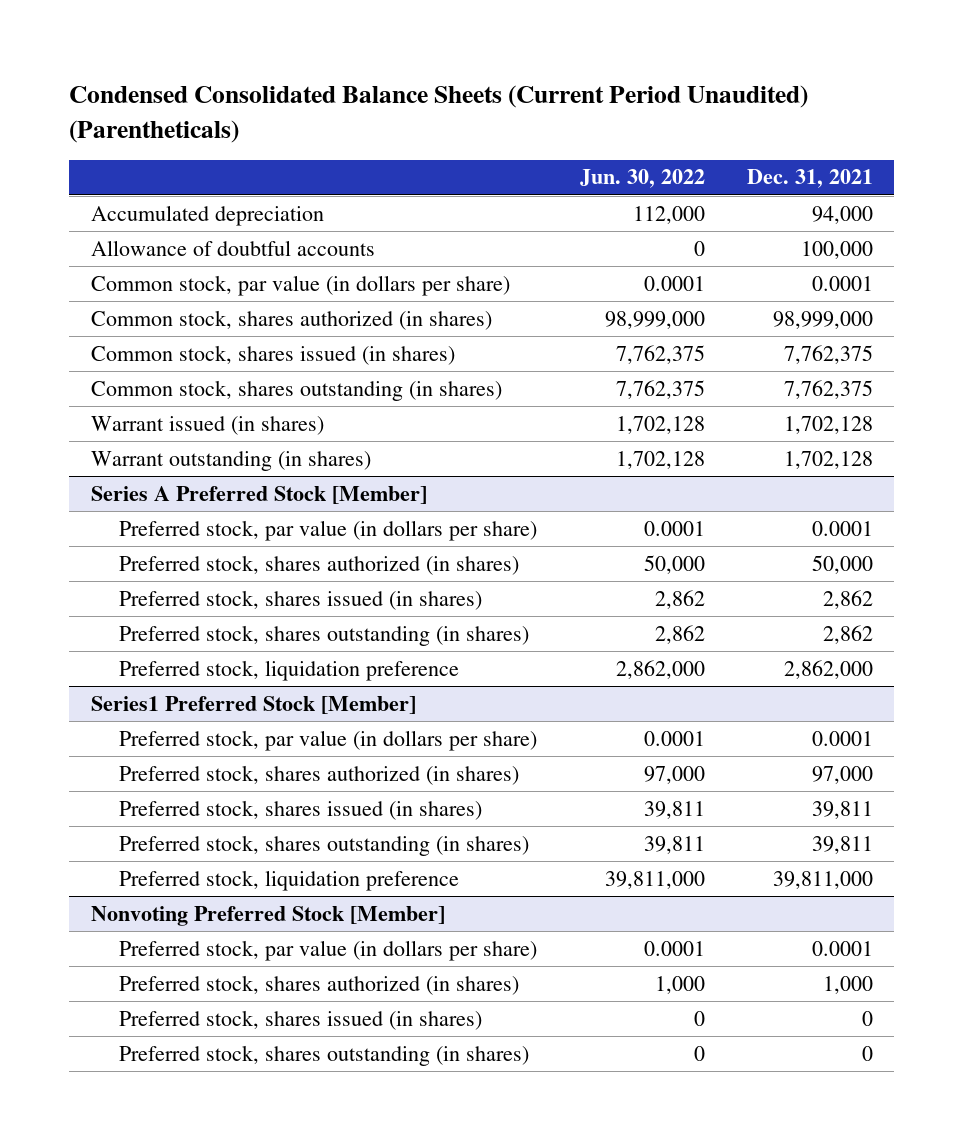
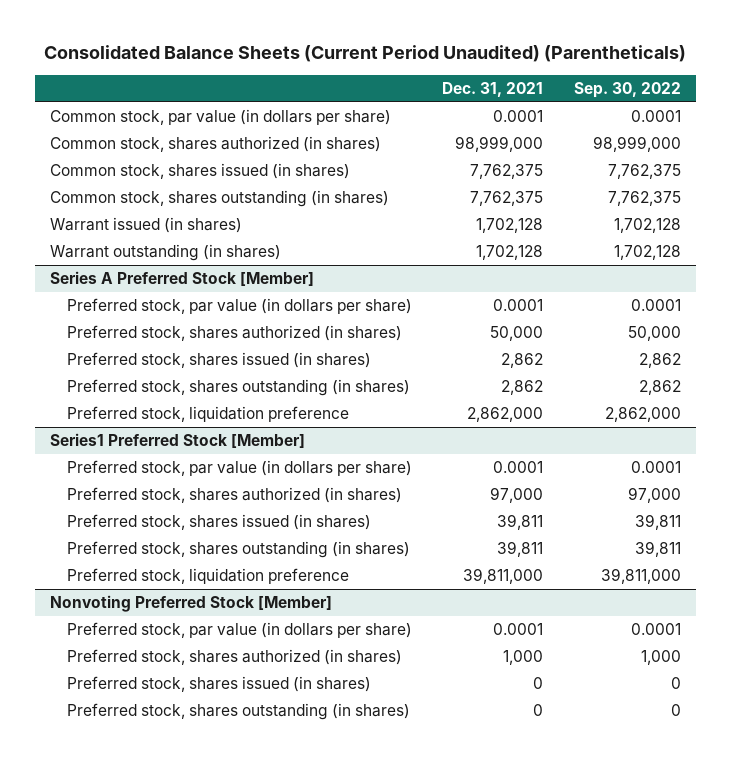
[69,85,809,143] Condensed Consolidated Balance Sheets (Current Period Unaudited) (Parentheticals) -> [44,45,687,63] Consolidated Balance Sheets (Current Period Unaudited) (Parentheticals)
[579,169,705,189] Jun. 30, 2022 -> none
none -> [573,82,681,99] Sep. 30, 2022
[90,204,324,226] Accumulated depreciation -> none
[90,239,375,256] Allowance of doubtful accounts -> none

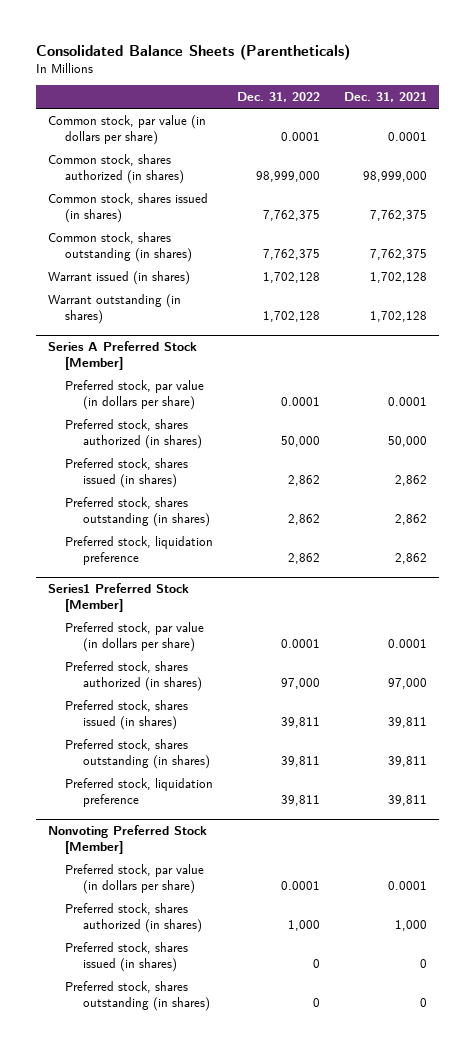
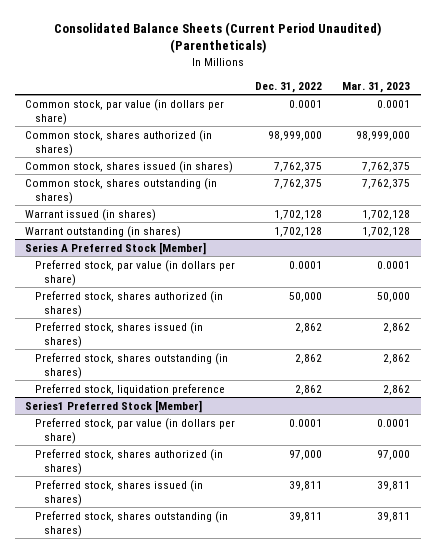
[35,43,350,60] Consolidated Balance Sheets (Parentheticals) -> [53,21,381,54] Consolidated Balance Sheets (Current Period Unaudited) (Parentheticals)
[344,92,428,103] Dec. 31, 2021 -> none
none -> [342,81,411,93] Mar. 31, 2023
[65,777,214,808] Preferred stock, liquidation preference -> none
[47,824,207,855] Nonvoting Preferred Stock [Member] -> none
[65,863,205,895] Preferred stock, par value (in dollars per share) -> none
[65,902,202,934] Preferred stock, shares authorized (in shares) -> none
[65,941,189,973] Preferred stock, shares issued (in shares) -> none
[65,980,210,1012] Preferred stock, shares outstanding (in shares) -> none

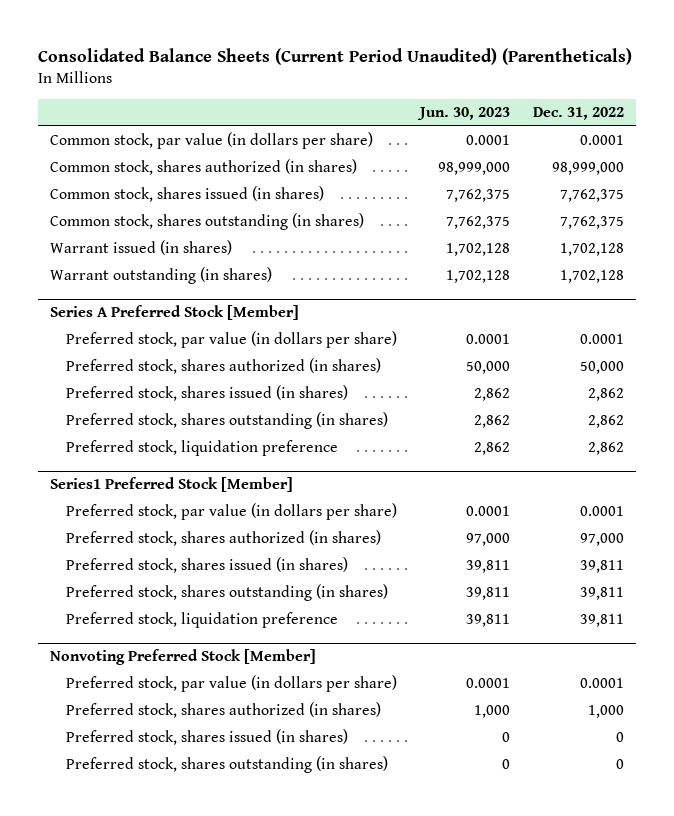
[342,81,411,93] Mar. 31, 2023 -> none
none -> [416,107,510,121] Jun. 30, 2023
none -> [65,612,338,629] Preferred stock, liquidation preference
none -> [49,649,316,666] Nonvoting Preferred Stock [Member]
none -> [65,675,397,693] Preferred stock, par value (in dollars per share)
none -> [65,702,381,719] Preferred stock, shares authorized (in shares)
none -> [65,729,348,746] Preferred stock, shares issued (in shares)
none -> [65,756,388,774] Preferred stock, shares outstanding (in shares)

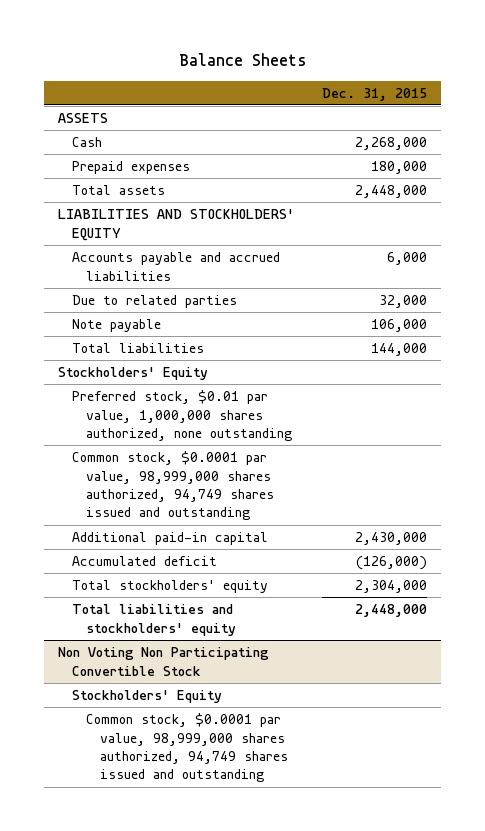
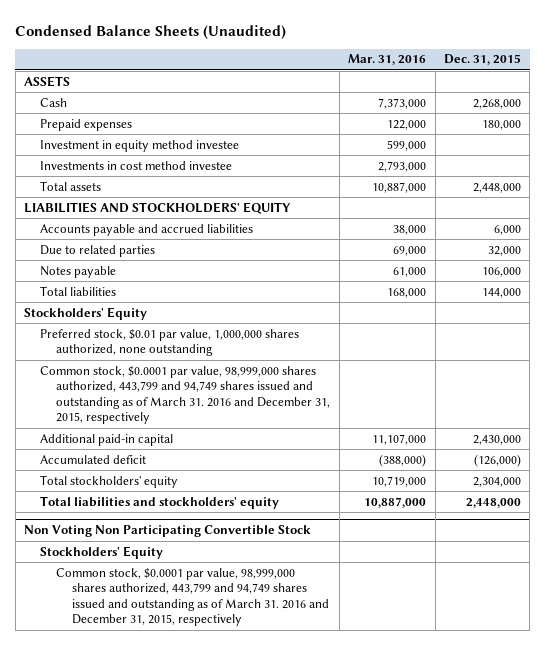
[178,53,307,67] Balance Sheets -> [15,24,287,40] Condensed Balance Sheets (Unaudited)
none -> [348,54,427,66] Mar. 31, 2016
none -> [40,139,240,152] Investment in equity method investee
none -> [40,160,233,170] Investments in cost method investee
[72,319,162,333] Note payable -> [40,265,117,278] Notes payable
[72,451,275,521] Common stock, $0.0001 par value, 98,999,000 shares authorized, 94,749 shares issued and outstanding -> [40,365,331,425] Common stock, $0.0001 par value, 98,999,000 shares authorized, 443,799 and 94,749 shares issued and outstanding as of March 31. 2016 and December 31, 2015, respectively
[86,713,289,783] Common stock, $0.0001 par value, 98,999,000 shares authorized, 94,749 shares issued and outstanding -> [56,567,330,627] Common stock, $0.0001 par value, 98,999,000 shares authorized, 443,799 and 94,749 shares issued and outstanding as of March 31. 2016 and December 31, 2015, respectively

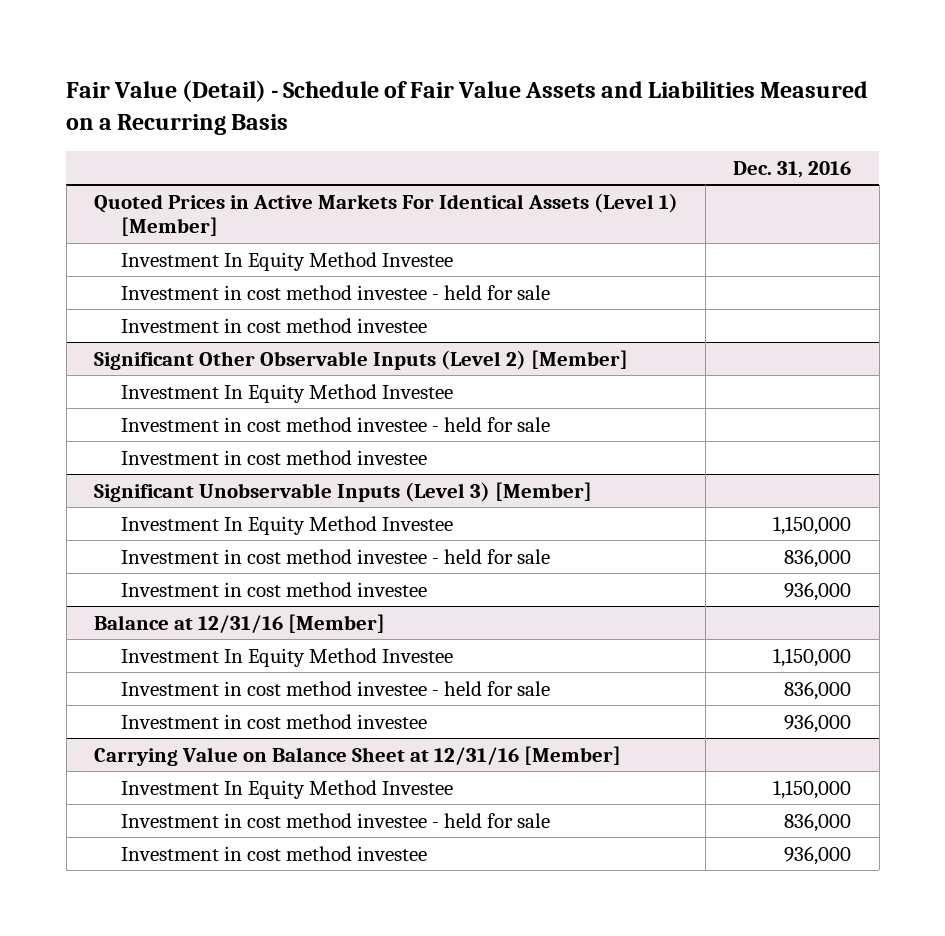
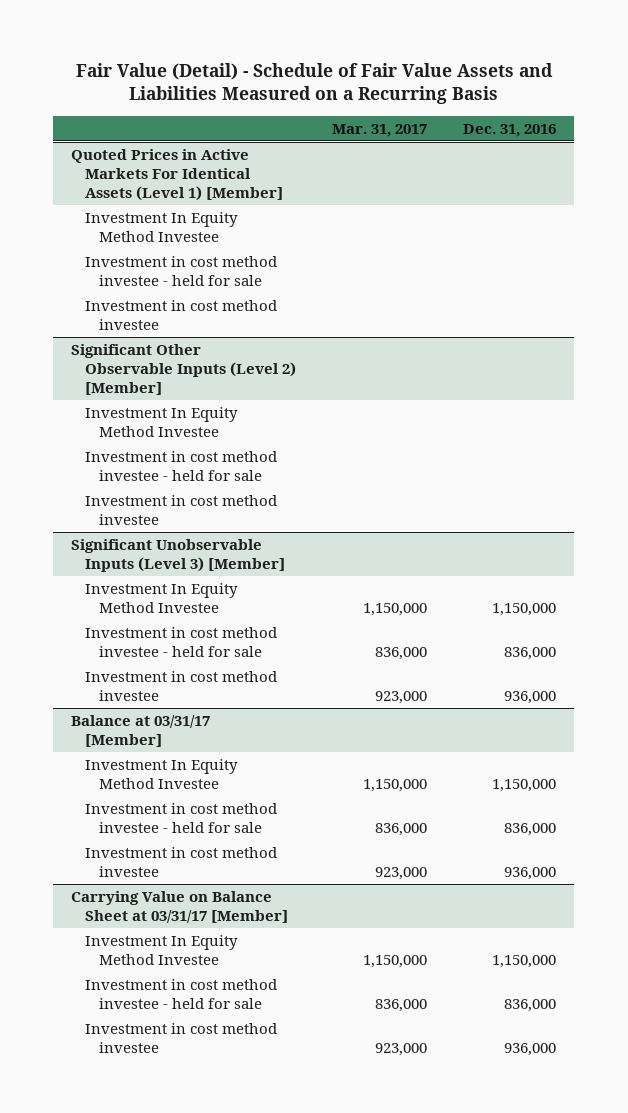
none -> [332,123,428,137] Mar. 31, 2017
[93,613,385,633] Balance at 12/31/16 [Member] -> [71,714,211,748] Balance at 03/31/17 [Member]
[93,745,621,766] Carrying Value on Balance Sheet at 12/31/16 [Member] -> [71,890,289,924] Carrying Value on Balance Sheet at 03/31/17 [Member]

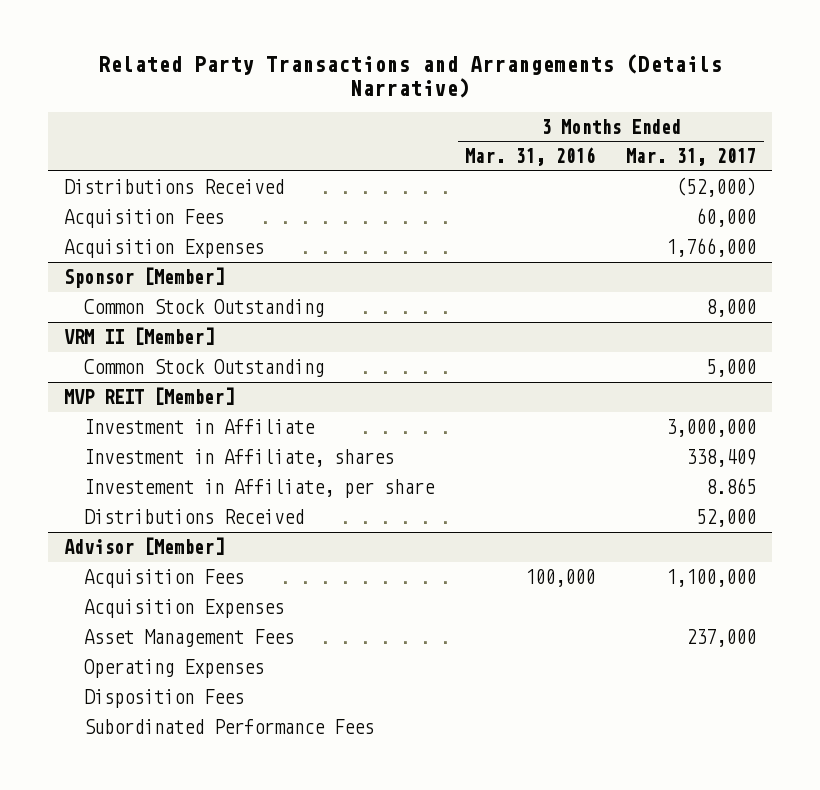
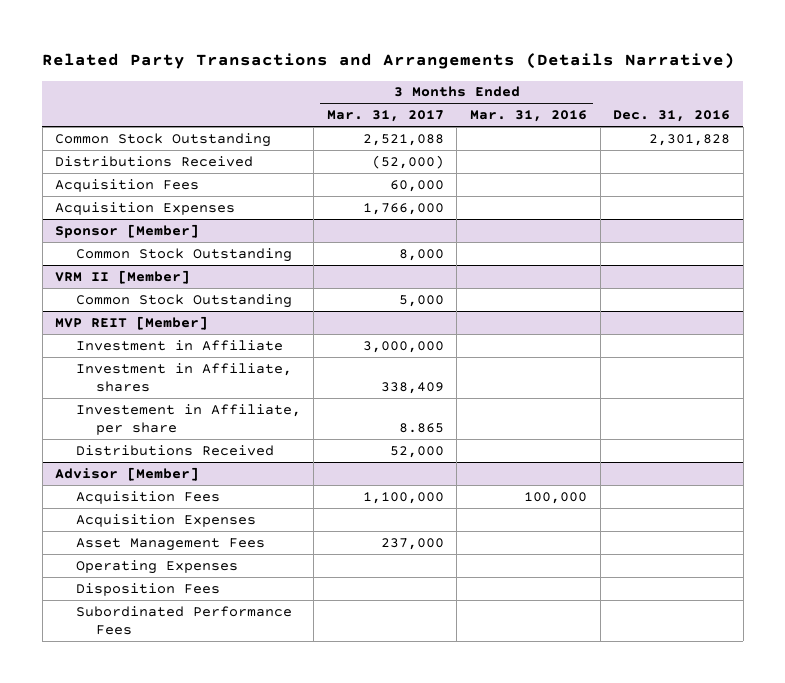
none -> [613,110,731,123] Dec. 31, 2016
none -> [55,132,272,147] Common Stock Outstanding

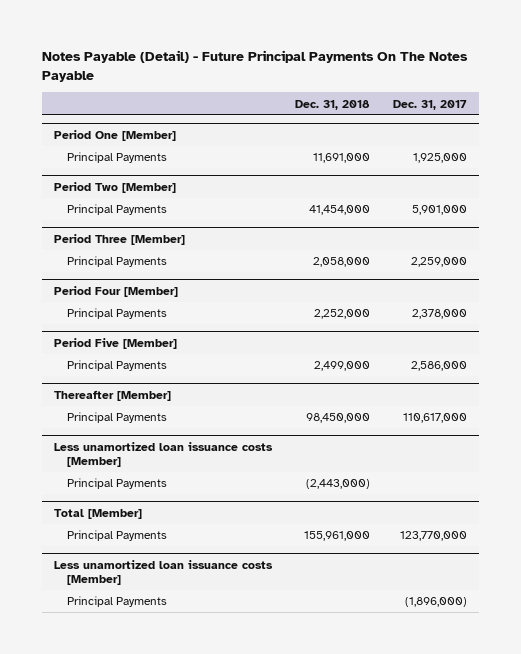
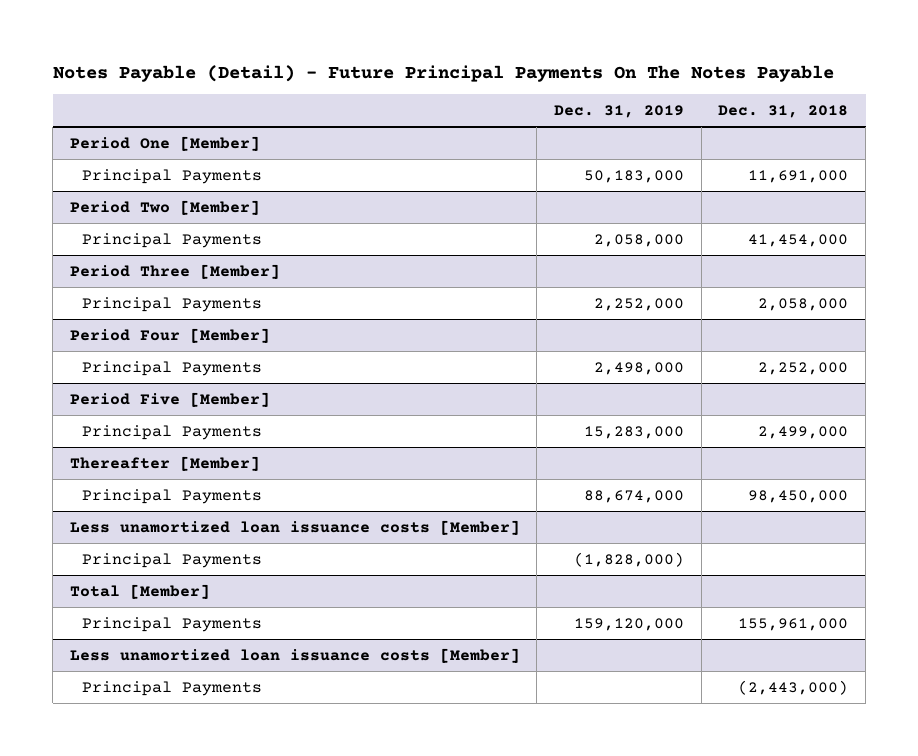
[393,99,468,110] Dec. 31, 2017 -> none
none -> [554,105,685,119] Dec. 31, 2019
[67,596,168,608] Principal Payments -> [81,552,262,568] Principal Payments
[67,478,168,490] Principal Payments -> [81,680,262,696] Principal Payments

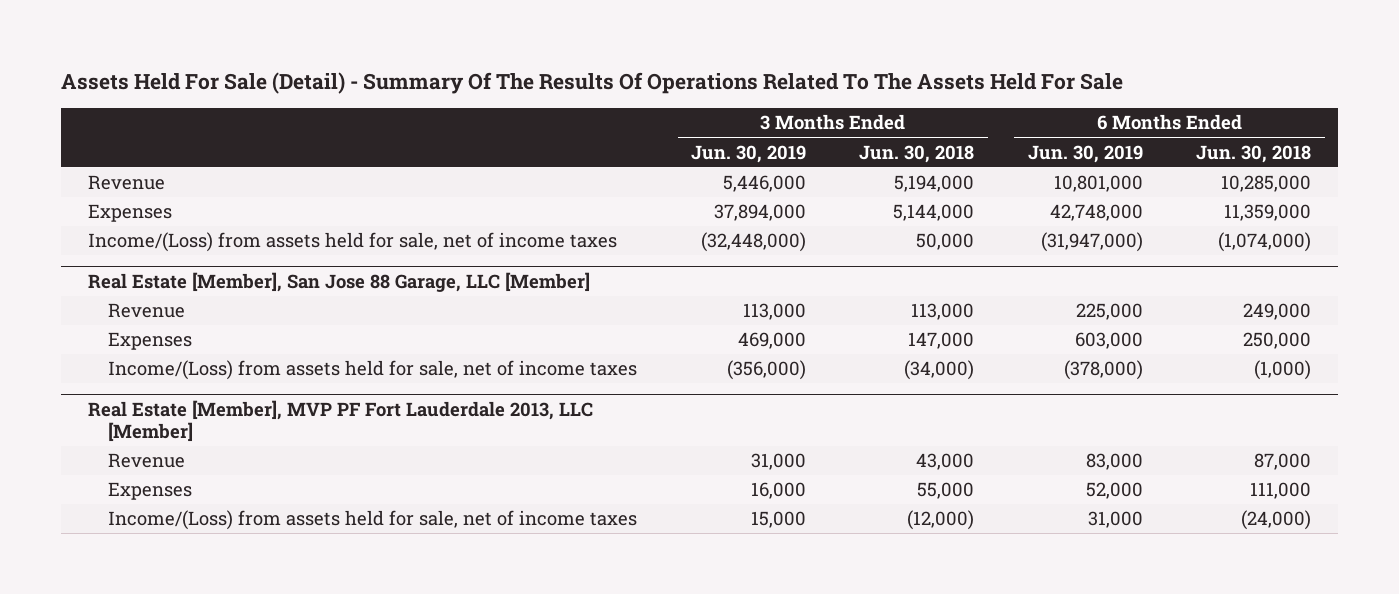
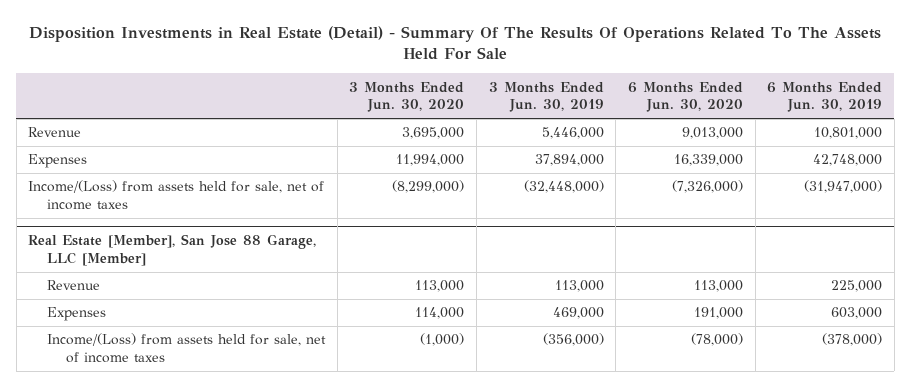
[60,72,1123,95] Assets Held For Sale (Detail) - Summary Of The Results Of Operations Related To The Assets Held For Sale -> [29,25,882,61] Disposition Investments in Real Estate (Detail) - Summary Of The Results Of Operations Related To The Assets Held For Sale
[859,144,975,163] Jun. 30, 2018 -> none
[1196,144,1312,163] Jun. 30, 2018 -> none
none -> [349,81,465,113] 3 Months Ended Jun. 30, 2020
none -> [628,81,744,113] 6 Months Ended Jun. 30, 2020
[87,399,593,442] Real Estate [Member], MVP PF Fort Lauderdale 2013, LLC [Member] -> none
[108,453,186,469] Revenue -> none
[108,482,193,501] Expenses -> none
[108,510,638,531] Income/(Loss) from assets held for sale, net of income taxes -> none

